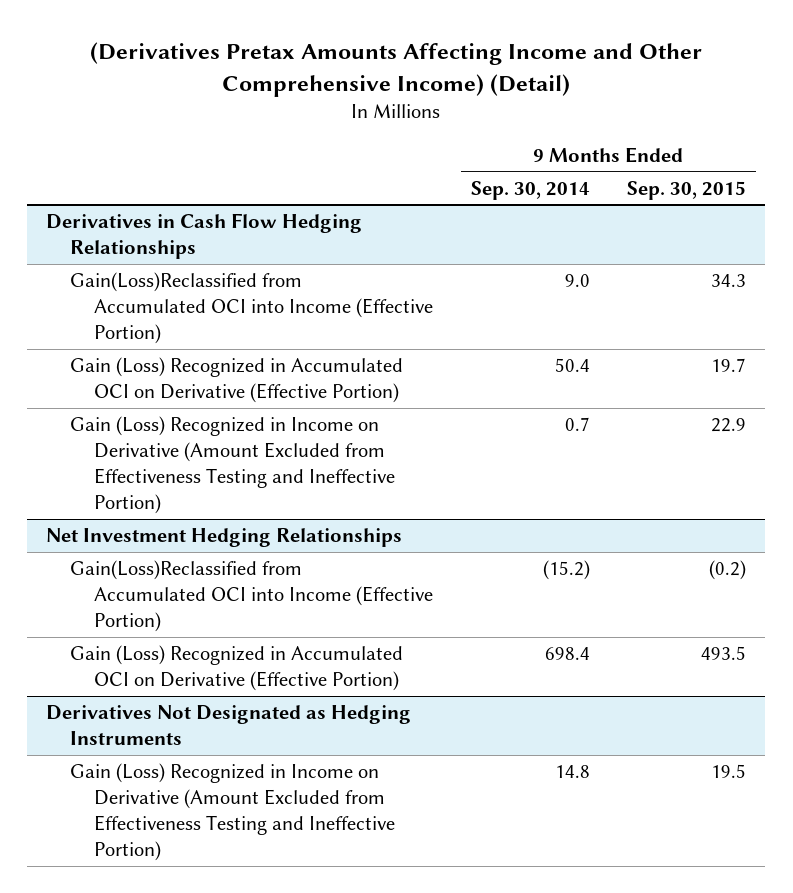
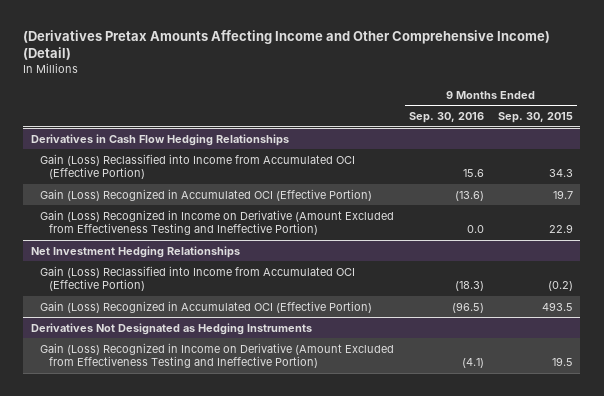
[470,180,590,200] Sep. 30, 2014 -> none
none -> [408,112,484,124] Sep. 30, 2016
[69,272,433,344] Gain(Loss)Reclassified from Accumulated OCI into Income (Effective Portion) -> [40,153,356,180] Gain (Loss) Reclassified into Income from Accumulated OCI (Effective Portion)
[69,357,403,404] Gain (Loss) Recognized in Accumulated OCI on Derivative (Effective Portion) -> [40,188,373,201] Gain (Loss) Recognized in Accumulated OCI (Effective Portion)
[69,560,433,632] Gain(Loss)Reclassified from Accumulated OCI into Income (Effective Portion) -> [40,265,356,292] Gain (Loss) Reclassified into Income from Accumulated OCI (Effective Portion)
[69,645,403,692] Gain (Loss) Recognized in Accumulated OCI on Derivative (Effective Portion) -> [40,300,373,313] Gain (Loss) Recognized in Accumulated OCI (Effective Portion)

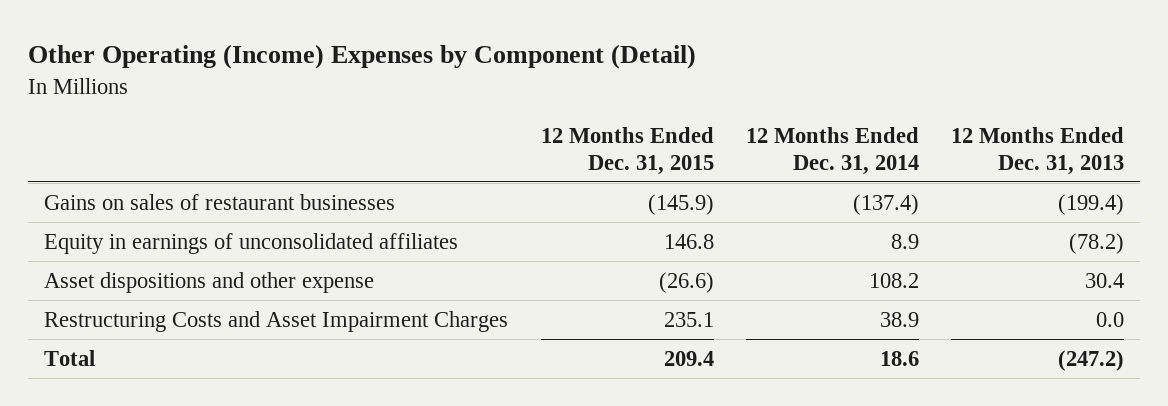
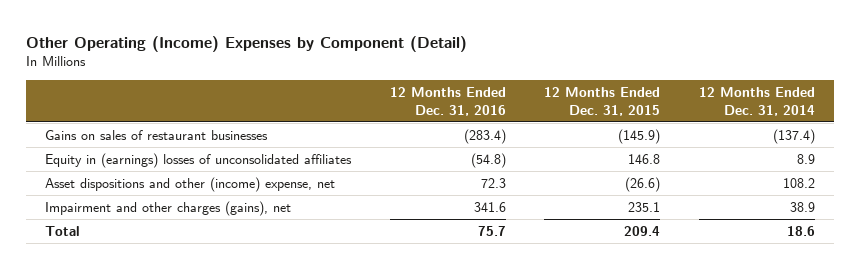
[950,126,1124,175] 12 Months Ended Dec. 31, 2013 -> none
none -> [389,87,506,116] 12 Months Ended Dec. 31, 2016
[44,232,459,254] Equity in earnings of unconsolidated affiliates -> [45,152,353,168] Equity in (earnings) losses of unconsolidated affiliates
[44,271,375,293] Asset dispositions and other expense -> [45,176,336,192] Asset dispositions and other (income) expense, net
[44,310,509,332] Restructuring Costs and Asset Impairment Charges -> [45,200,292,216] Impairment and other charges (gains), net

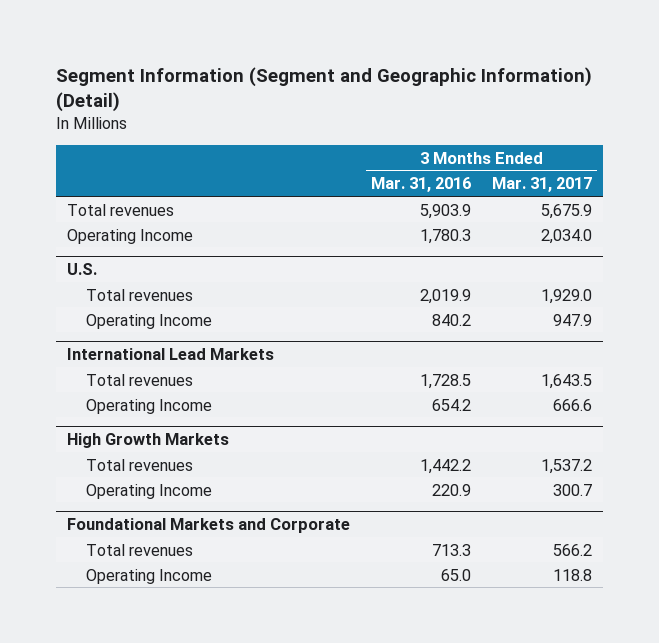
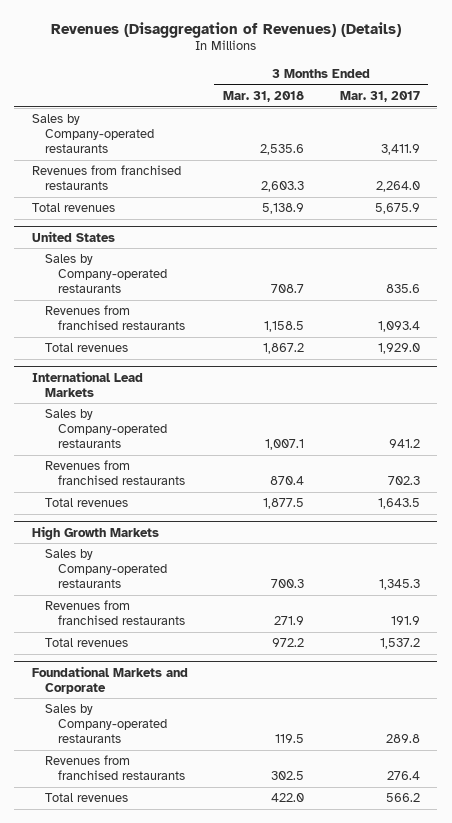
[56,66,593,112] Segment Information (Segment and Geographic Information) (Detail) -> [50,21,401,38] Revenues (Disaggregation of Revenues) (Details)
[371,177,472,193] Mar. 31, 2016 -> none
none -> [223,91,305,103] Mar. 31, 2018
none -> [31,114,154,153] Sales by Company-operated restaurants
none -> [31,165,181,191] Revenues from franchised restaurants
[67,228,194,244] Operating Income -> none
[67,262,98,275] U.S. -> [31,230,115,242] United States
none -> [44,254,167,293] Sales by Company-operated restaurants
none -> [44,305,185,331] Revenues from franchised restaurants
[85,313,212,329] Operating Income -> none
none -> [44,409,167,448] Sales by Company-operated restaurants
none -> [44,460,185,486] Revenues from franchised restaurants
[85,398,212,414] Operating Income -> none
none -> [44,549,167,588] Sales by Company-operated restaurants
none -> [44,600,185,626] Revenues from franchised restaurants
[85,483,212,499] Operating Income -> none
none -> [44,704,167,743] Sales by Company-operated restaurants
none -> [44,755,185,781] Revenues from franchised restaurants
[85,568,212,584] Operating Income -> none

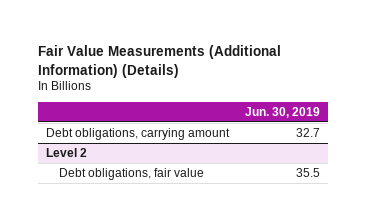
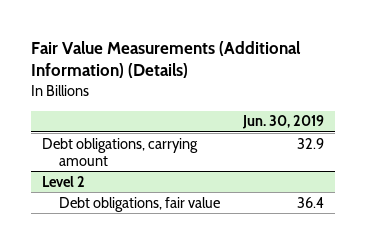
[295,127,320,137] 32.7 -> [296,137,324,149] 32.9
[295,167,320,177] 35.5 -> [296,196,324,208] 36.4

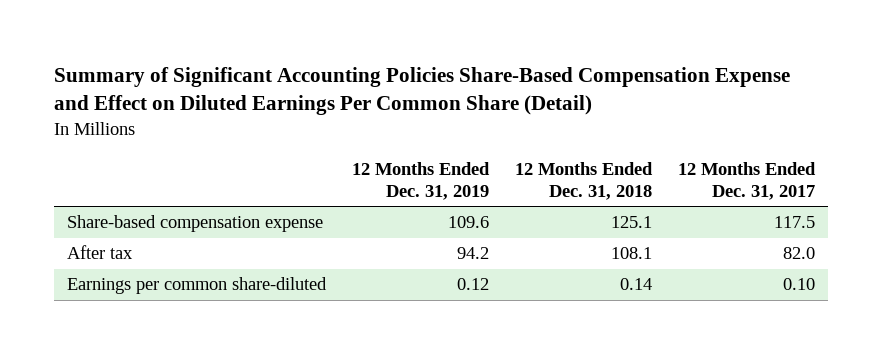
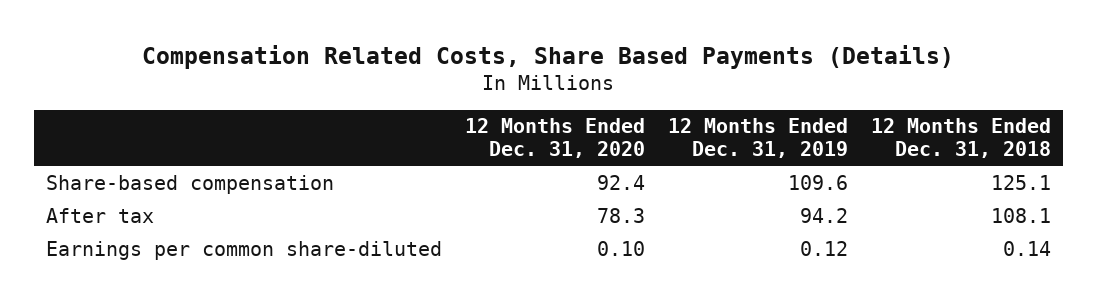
[53,66,790,116] Summary of Significant Accounting Policies Share-Based Compensation Expense and Effect on Diluted Earnings Per Common Share (Detail) -> [142,45,955,70] Compensation Related Costs, Share Based Payments (Details)
[677,161,816,200] 12 Months Ended Dec. 31, 2017 -> none
none -> [464,118,645,158] 12 Months Ended Dec. 31, 2020
[66,215,323,233] Share-based compensation expense -> [45,174,334,194] Share-based compensation

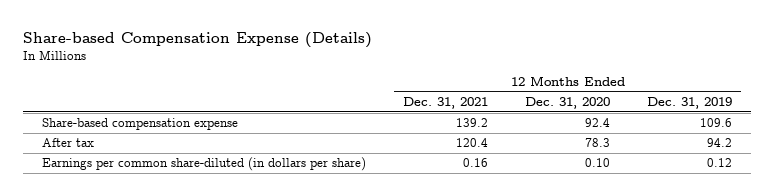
[142,45,955,70] Compensation Related Costs, Share Based Payments (Details) -> [23,31,373,48] Share-based Compensation Expense (Details)
[871,118,1052,158] 12 Months Ended Dec. 31, 2018 -> none
none -> [403,97,489,110] Dec. 31, 2021
[45,174,334,194] Share-based compensation -> [41,118,238,131] Share-based compensation expense
[45,240,442,260] Earnings per common share-diluted -> [41,157,366,172] Earnings per common share-diluted (in dollars per share)

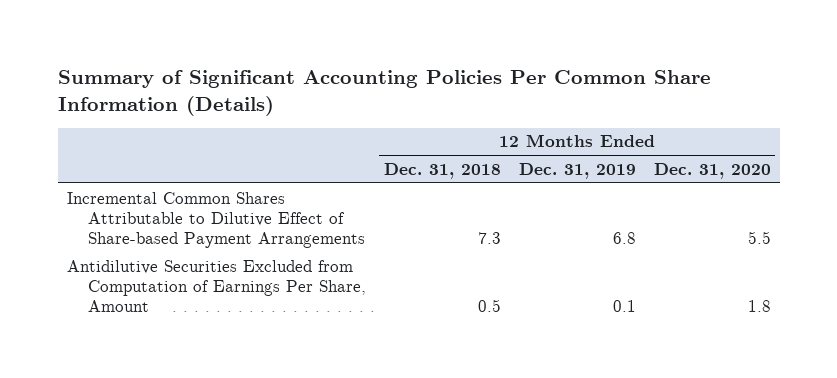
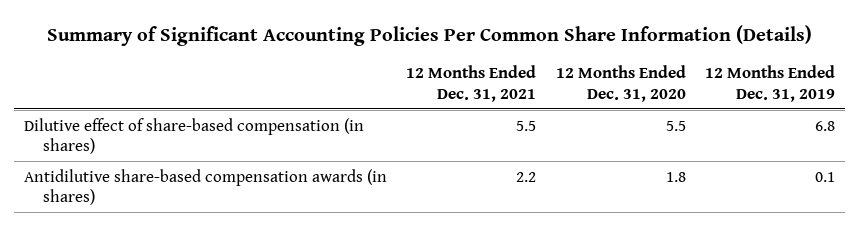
[383,162,501,179] Dec. 31, 2018 -> none
none -> [406,65,537,102] 12 Months Ended Dec. 31, 2021
[66,191,365,249] Incremental Common Shares Attributable to Dilutive Effect of Share-based Payment Arrangements -> [23,117,364,155] Dilutive effect of share-based compensation (in shares)
[66,259,366,313] Antidilutive Securities Excluded from Computation of Earnings Per Share, Amount -> [23,168,387,206] Antidilutive share-based compensation awards (in shares)

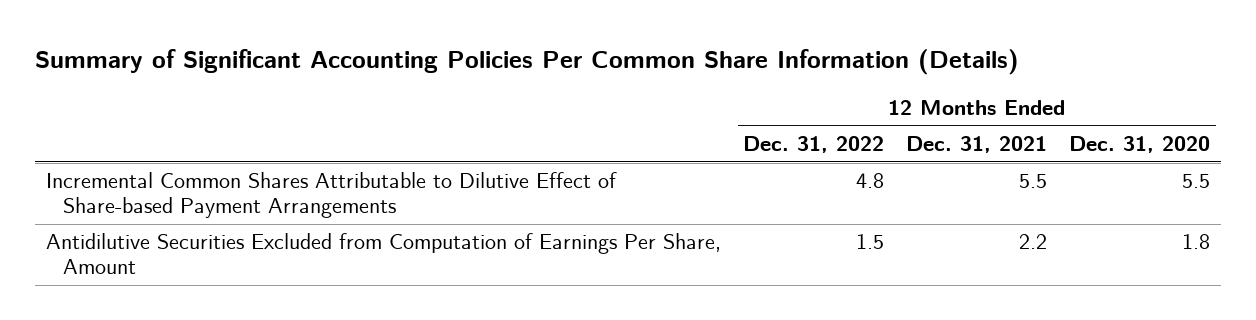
[705,65,836,102] 12 Months Ended Dec. 31, 2019 -> none
none -> [743,136,885,154] Dec. 31, 2022
[23,117,364,155] Dilutive effect of share-based compensation (in shares) -> [46,172,618,219] Incremental Common Shares Attributable to Dilutive Effect of Share-based Payment Arrangements
[23,168,387,206] Antidilutive share-based compensation awards (in shares) -> [46,233,722,275] Antidilutive Securities Excluded from Computation of Earnings Per Share, Amount

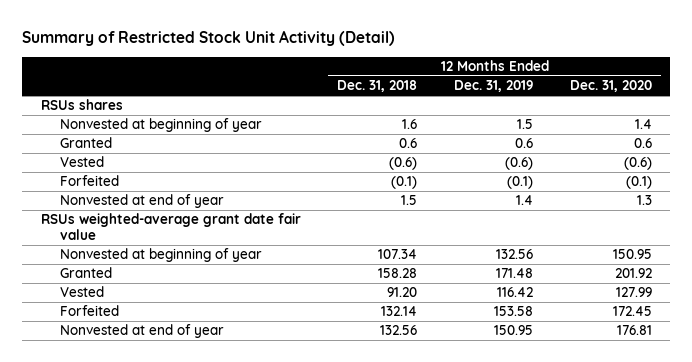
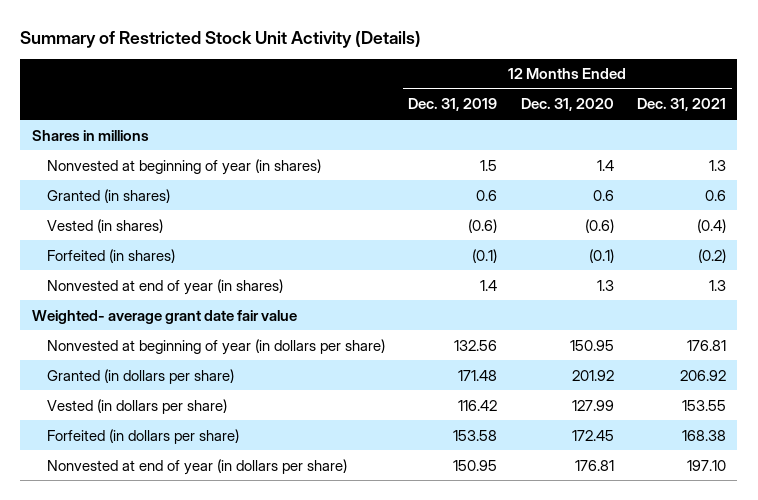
[22,30,396,47] Summary of Restricted Stock Unit Activity (Detail) -> [20,30,422,48] Summary of Restricted Stock Unit Activity (Details)
[337,80,418,93] Dec. 31, 2018 -> none
none -> [636,98,726,112] Dec. 31, 2021
[40,99,123,111] RSUs shares -> [31,129,149,141] Shares in millions
[60,118,263,133] Nonvested at beginning of year -> [47,158,322,175] Nonvested at beginning of year (in shares)
[60,137,113,149] Granted -> [47,188,171,203] Granted (in shares)
[60,156,105,168] Vested -> [47,218,164,233] Vested (in shares)
[60,175,120,187] Forfeited -> [47,248,176,263] Forfeited (in shares)
[60,194,225,209] Nonvested at end of year -> [47,278,284,295] Nonvested at end of year (in shares)
[40,213,301,241] RSUs weighted-average grant date fair value -> [31,309,297,324] Weighted- average grant date fair value
[60,248,263,263] Nonvested at beginning of year -> [47,338,386,355] Nonvested at beginning of year (in dollars per share)
[60,267,113,279] Granted -> [47,368,235,384] Granted (in dollars per share)
[60,286,105,298] Vested -> [47,398,228,414] Vested (in dollars per share)
[60,305,120,317] Forfeited -> [47,428,240,444] Forfeited (in dollars per share)
[60,324,225,339] Nonvested at end of year -> [47,458,348,475] Nonvested at end of year (in dollars per share)

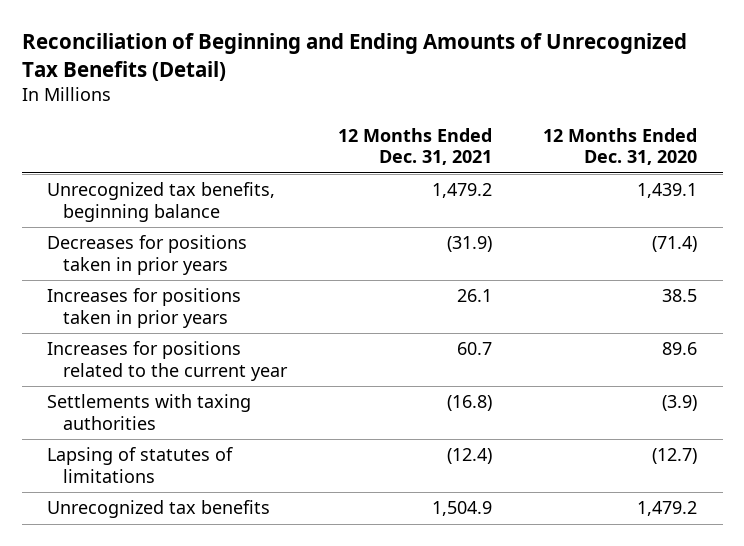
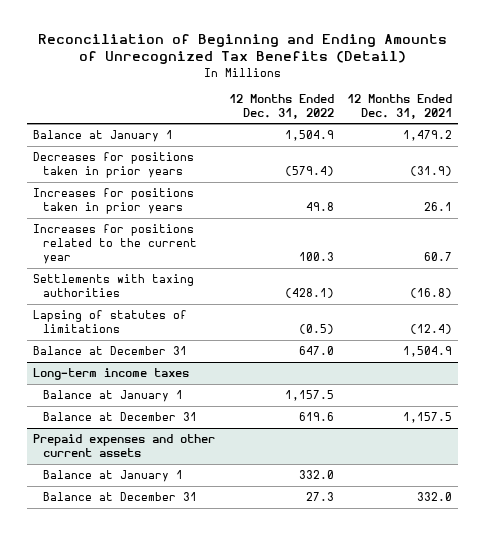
[543,127,698,166] 12 Months Ended Dec. 31, 2020 -> none
none -> [228,93,334,119] 12 Months Ended Dec. 31, 2022
[47,182,276,222] Unrecognized tax benefits, beginning balance -> [33,130,174,143] Balance at January 1
[47,500,271,519] Unrecognized tax benefits -> [33,346,188,356] Balance at December 31
none -> [33,368,190,381] Long-term income taxes
none -> [43,390,184,403] Balance at January 1
none -> [43,412,198,422] Balance at December 31
none -> [33,434,216,458] Prepaid expenses and other current assets
none -> [43,470,184,483] Balance at January 1
none -> [43,492,198,502] Balance at December 31

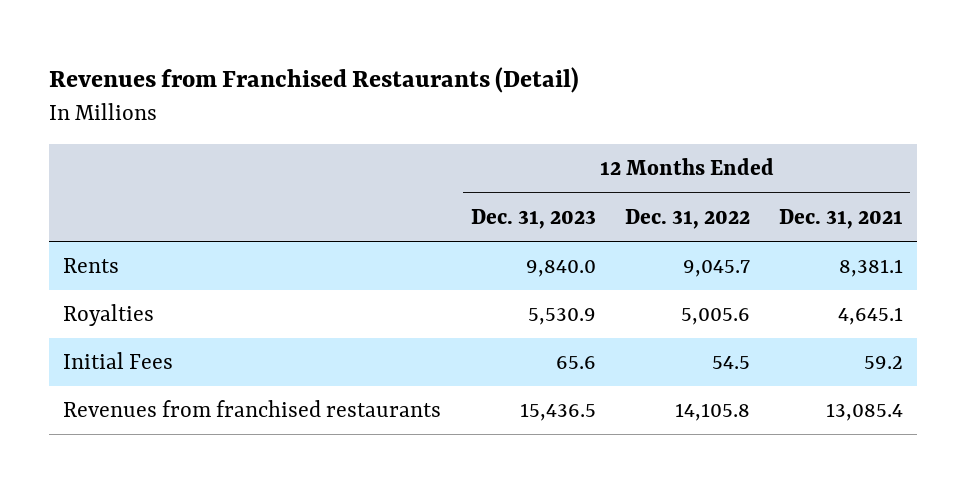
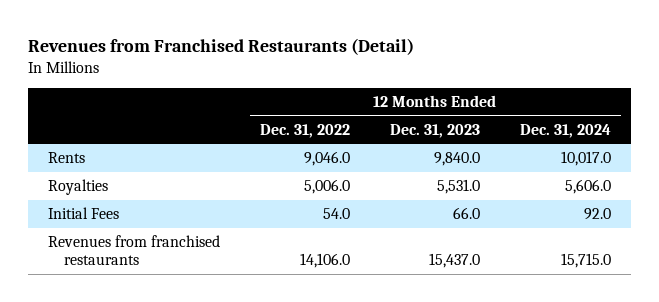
[778,208,903,229] Dec. 31, 2021 -> none
none -> [519,123,611,138] Dec. 31, 2024
[682,260,750,278] 9,045.7 -> [304,151,351,167] 9,046.0
[527,308,596,326] 5,530.9 -> [436,179,480,195] 5,531.0
[680,308,750,326] 5,005.6 -> [304,179,351,195] 5,006.0
[555,356,596,370] 65.6 -> [452,207,480,220] 66.0
[711,356,750,370] 54.5 -> [323,208,351,220] 54.0
[519,403,596,422] 15,436.5 -> [428,253,480,269] 15,437.0
[674,403,750,422] 14,105.8 -> [300,253,351,269] 14,106.0

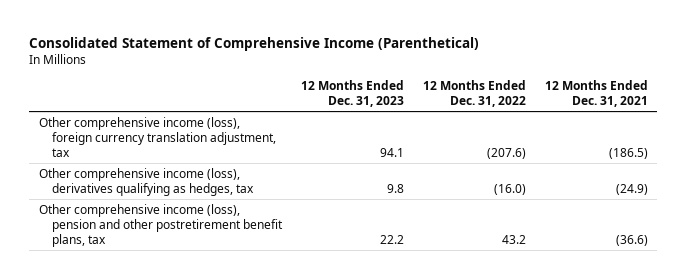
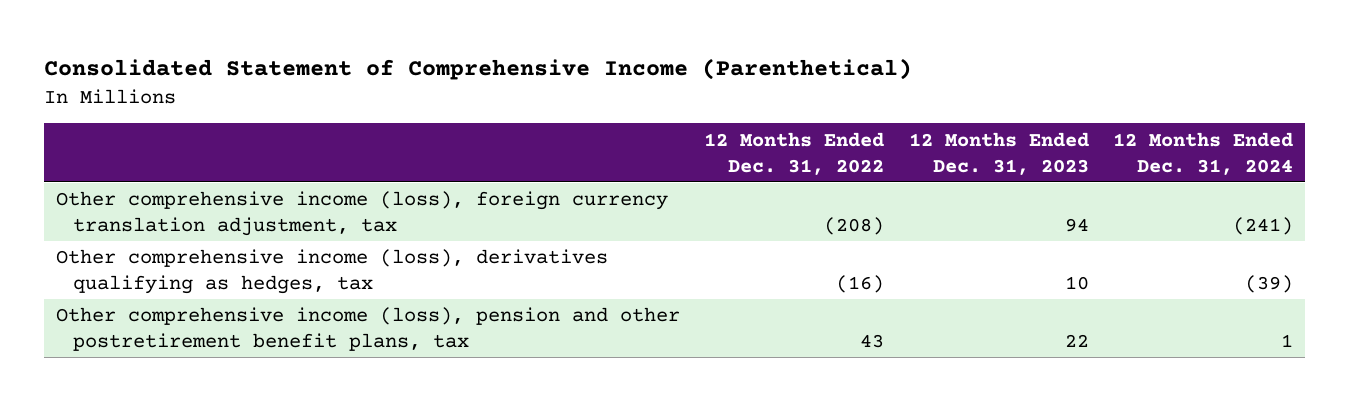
[544,80,648,108] 12 Months Ended Dec. 31, 2021 -> none
none -> [1113,131,1294,175] 12 Months Ended Dec. 31, 2024
[379,147,404,157] 94.1 -> [1064,218,1089,233] 94
[486,147,526,159] (207.6) -> [824,217,885,236] (208)
[386,183,404,193] 9.8 -> [1064,276,1089,291] 10
[493,183,526,195] (16.0) -> [836,275,885,294] (16)
[379,234,404,244] 22.2 -> [1064,334,1089,348] 22
[501,234,526,244] 43.2 -> [860,334,885,349] 43

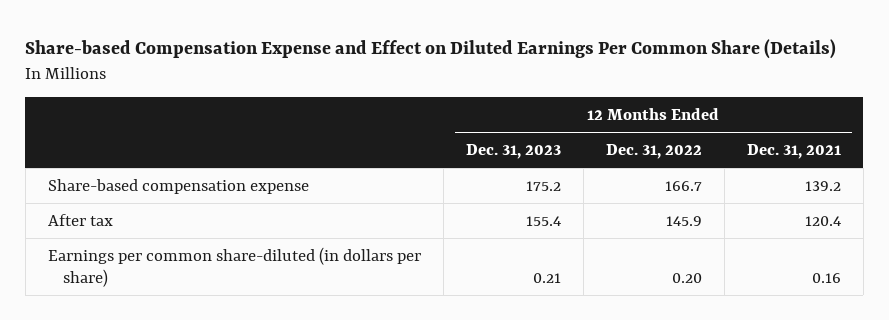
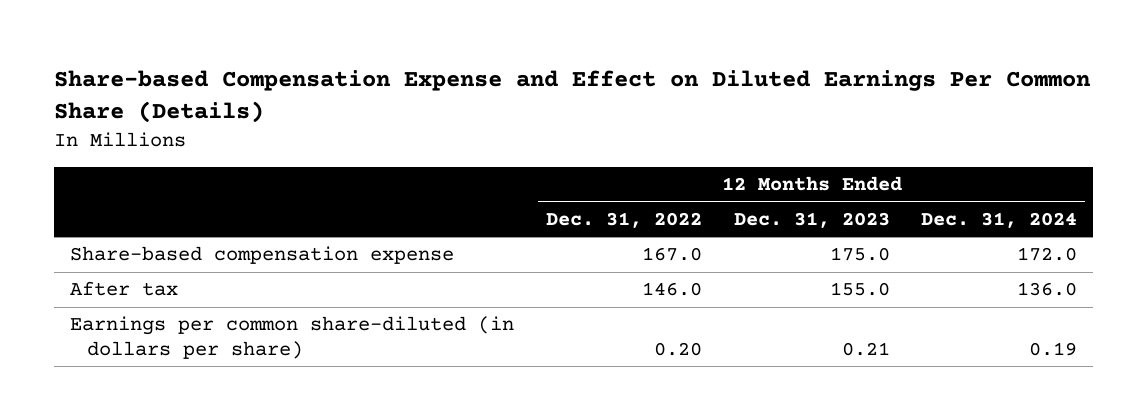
[746,144,841,160] Dec. 31, 2021 -> none
none -> [921,212,1078,229] Dec. 31, 2024
[525,180,561,191] 175.2 -> [829,247,890,262] 175.0
[664,180,702,191] 166.7 -> [641,247,702,262] 167.0
[525,215,561,226] 155.4 -> [829,282,890,297] 155.0
[665,215,702,226] 145.9 -> [641,282,702,297] 146.0

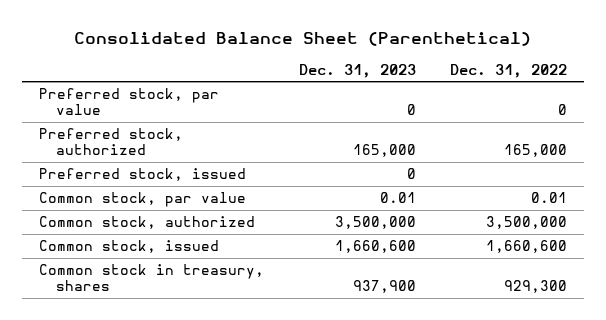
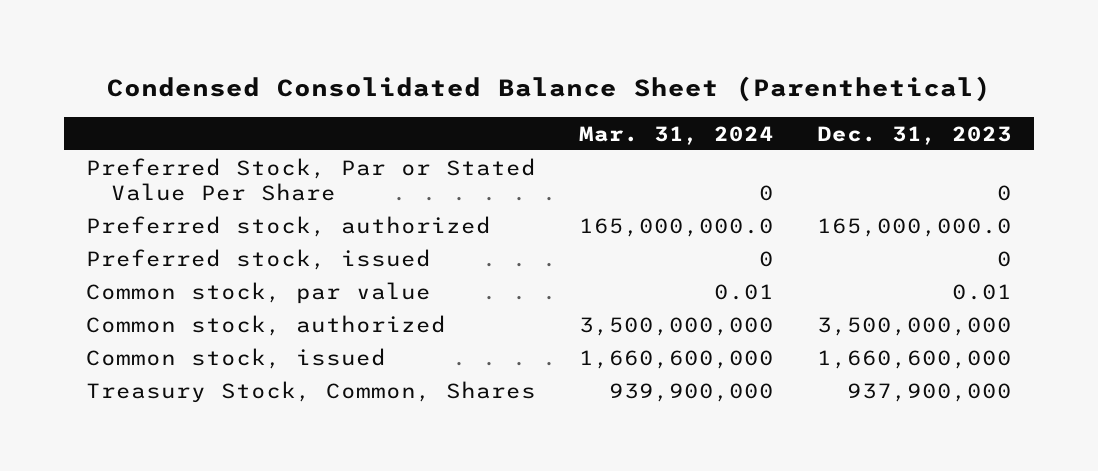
[74,31,532,46] Consolidated Balance Sheet (Parenthetical) -> [107,76,992,103] Condensed Consolidated Balance Sheet (Parenthetical)
[449,63,567,78] Dec. 31, 2022 -> none
none -> [579,125,775,145] Mar. 31, 2024
[39,88,220,116] Preferred stock, par value -> [85,157,536,202] Preferred Stock, Par or Stated Value Per Share
[352,144,416,158] 165,000 -> [817,217,1013,237] 165,000,000.0
[334,216,416,230] 3,500,000 -> [817,316,1013,336] 3,500,000,000
[334,240,416,254] 1,660,600 -> [817,349,1013,369] 1,660,600,000
[39,264,265,292] Common stock in treasury, shares -> [85,380,536,403] Treasury Stock, Common, Shares
[352,280,416,294] 937,900 -> [847,382,1013,402] 937,900,000

